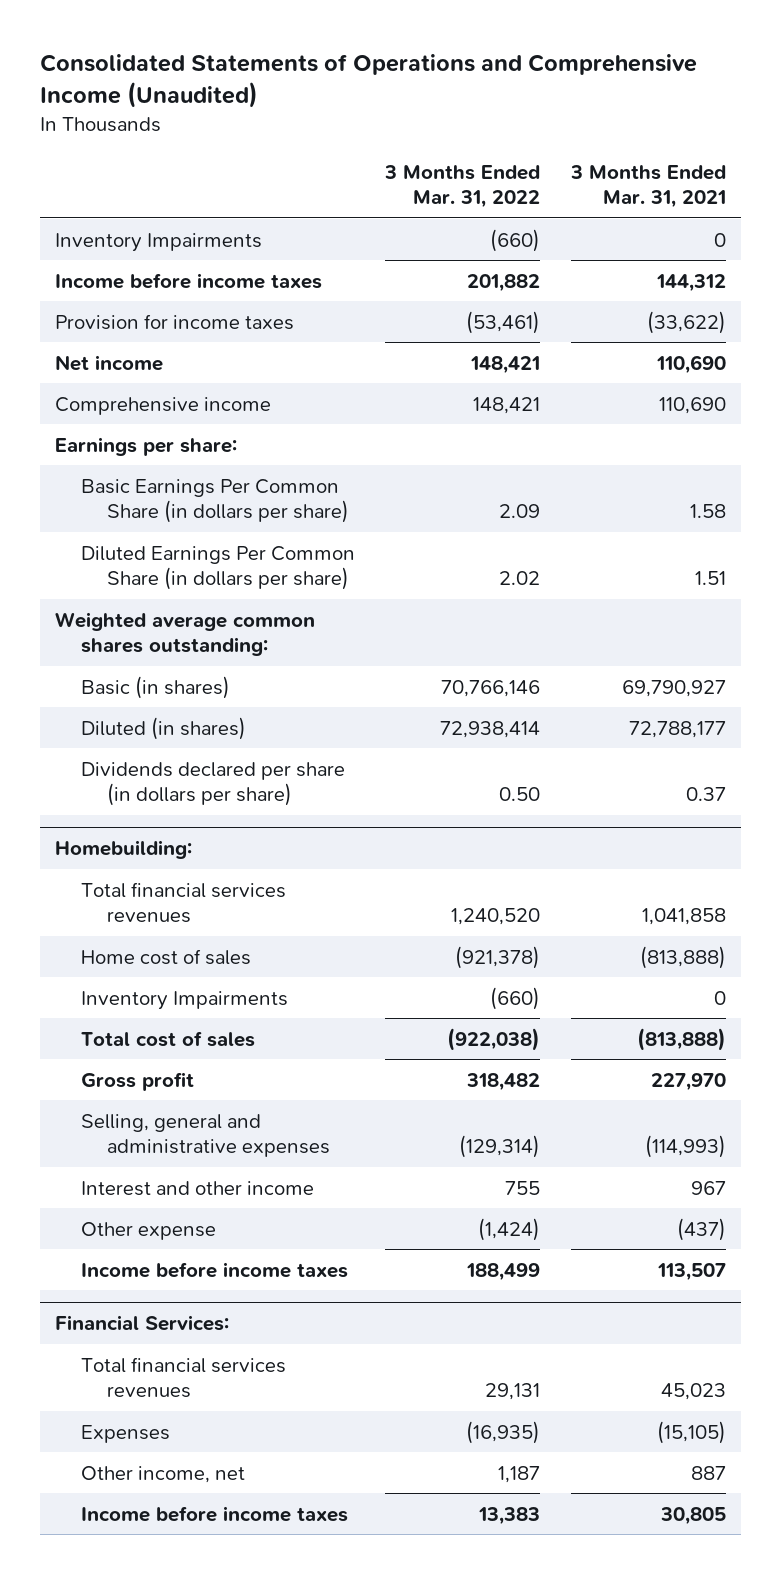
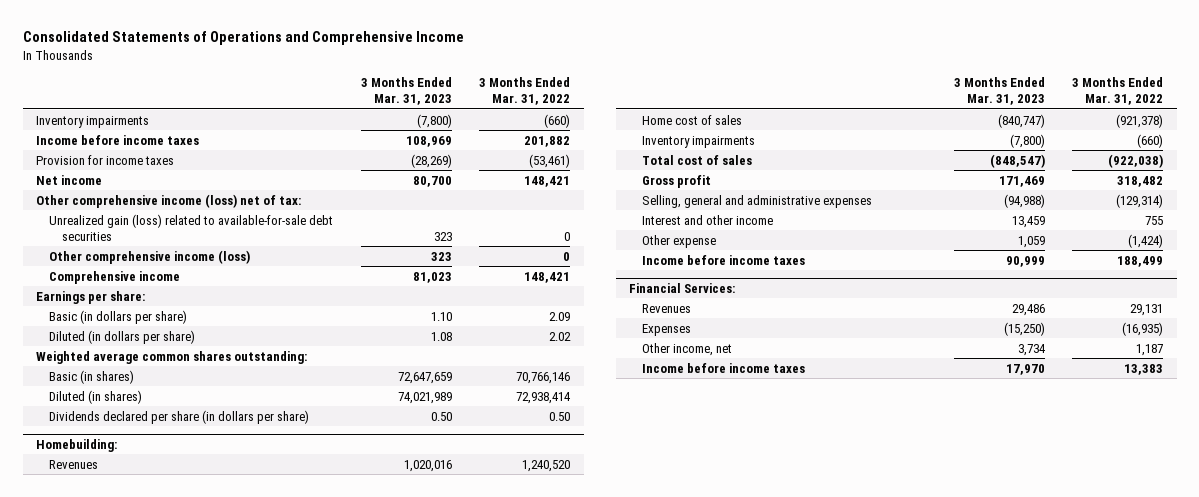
[39,54,697,109] Consolidated Statements of Operations and Comprehensive Income (Unaudited) -> [22,31,464,46] Consolidated Statements of Operations and Comprehensive Income
[569,164,726,209] 3 Months Ended Mar. 31, 2021 -> none
none -> [360,77,452,106] 3 Months Ended Mar. 31, 2023
[54,232,262,252] Inventory Impairments -> [36,115,150,128] Inventory impairments
none -> [36,193,302,208] Other comprehensive income (loss) net of tax:
none -> [49,213,334,241] Unrealized gain (loss) related to available-for-sale debt securities
none -> [49,249,251,264] Other comprehensive income (loss)
[80,478,349,524] Basic Earnings Per Common Share (in dollars per share) -> [49,309,188,324] Basic (in dollars per share)
[80,545,355,591] Diluted Earnings Per Common Share (in dollars per share) -> [49,329,196,344] Diluted (in dollars per share)
[80,881,286,924] Total financial services revenues -> [49,459,99,469] Revenues
[80,990,288,1010] Inventory Impairments -> [642,135,756,148] Inventory impairments
[80,1356,286,1399] Total financial services revenues -> [642,303,692,313] Revenues

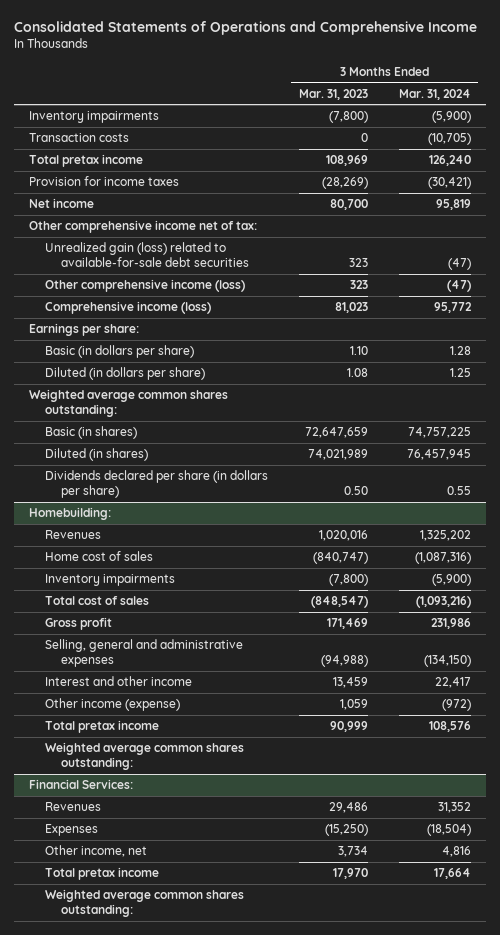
[478,77,570,106] 3 Months Ended Mar. 31, 2022 -> none
none -> [398,88,471,100] Mar. 31, 2024
none -> [29,133,130,143] Transaction costs
[36,134,200,145] Income before income taxes -> [29,154,144,168] Total pretax income
[36,193,302,208] Other comprehensive income (loss) net of tax: -> [29,220,258,234] Other comprehensive income net of tax:
[49,270,181,284] Comprehensive income -> [45,301,212,315] Comprehensive income (loss)
[642,234,717,248] Other expense -> [45,698,181,712] Other income (expense)
[642,254,806,265] Income before income taxes -> [45,720,160,734] Total pretax income
none -> [45,742,245,770] Weighted average common shares outstanding:
[642,362,806,373] Income before income taxes -> [45,867,160,881] Total pretax income
none -> [45,889,245,917] Weighted average common shares outstanding:

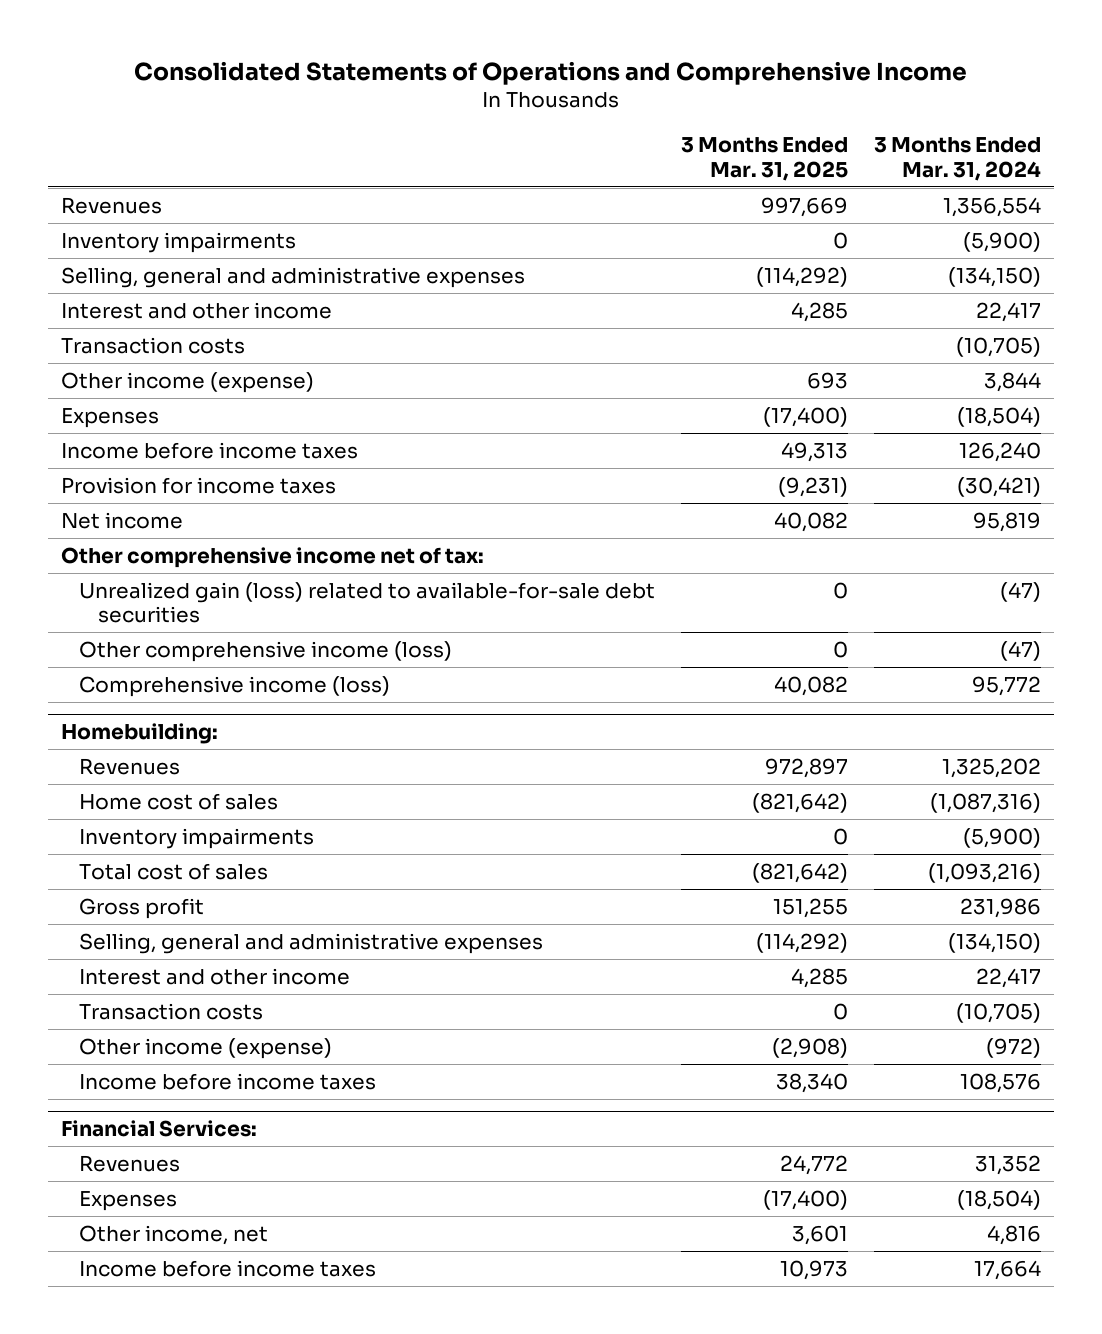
[298,88,368,100] Mar. 31, 2023 -> none
none -> [681,137,849,181] 3 Months Ended Mar. 31, 2025
none -> [60,196,162,214] Revenues
none -> [60,266,525,288] Selling, general and administrative expenses
none -> [60,301,332,319] Interest and other income
none -> [60,371,314,393] Other income (expense)
none -> [60,407,159,428] Expenses
[29,154,144,168] Total pretax income -> [60,441,358,459] Income before income taxes
[29,323,140,337] Earnings per share: -> none
[45,345,195,359] Basic (in dollars per share) -> none
[45,367,206,381] Diluted (in dollars per share) -> none
[29,389,229,417] Weighted average common shares outstanding: -> none
[45,426,138,440] Basic (in shares) -> none
[45,448,149,462] Diluted (in shares) -> none
[45,470,269,498] Dividends declared per share (in dollars per share) -> none
none -> [79,1002,264,1020] Transaction costs
[45,742,245,770] Weighted average common shares outstanding: -> none
[45,720,160,734] Total pretax income -> [79,1072,377,1090] Income before income taxes
[45,889,245,917] Weighted average common shares outstanding: -> none
[45,867,160,881] Total pretax income -> [79,1259,377,1277] Income before income taxes

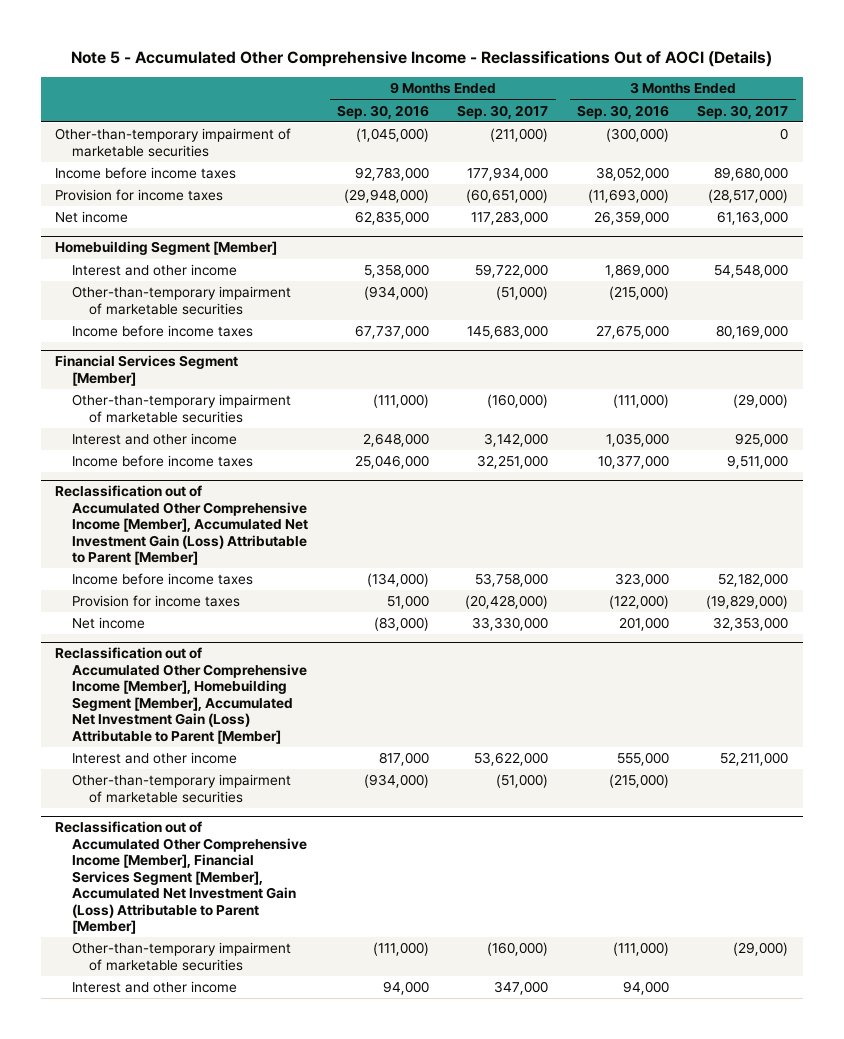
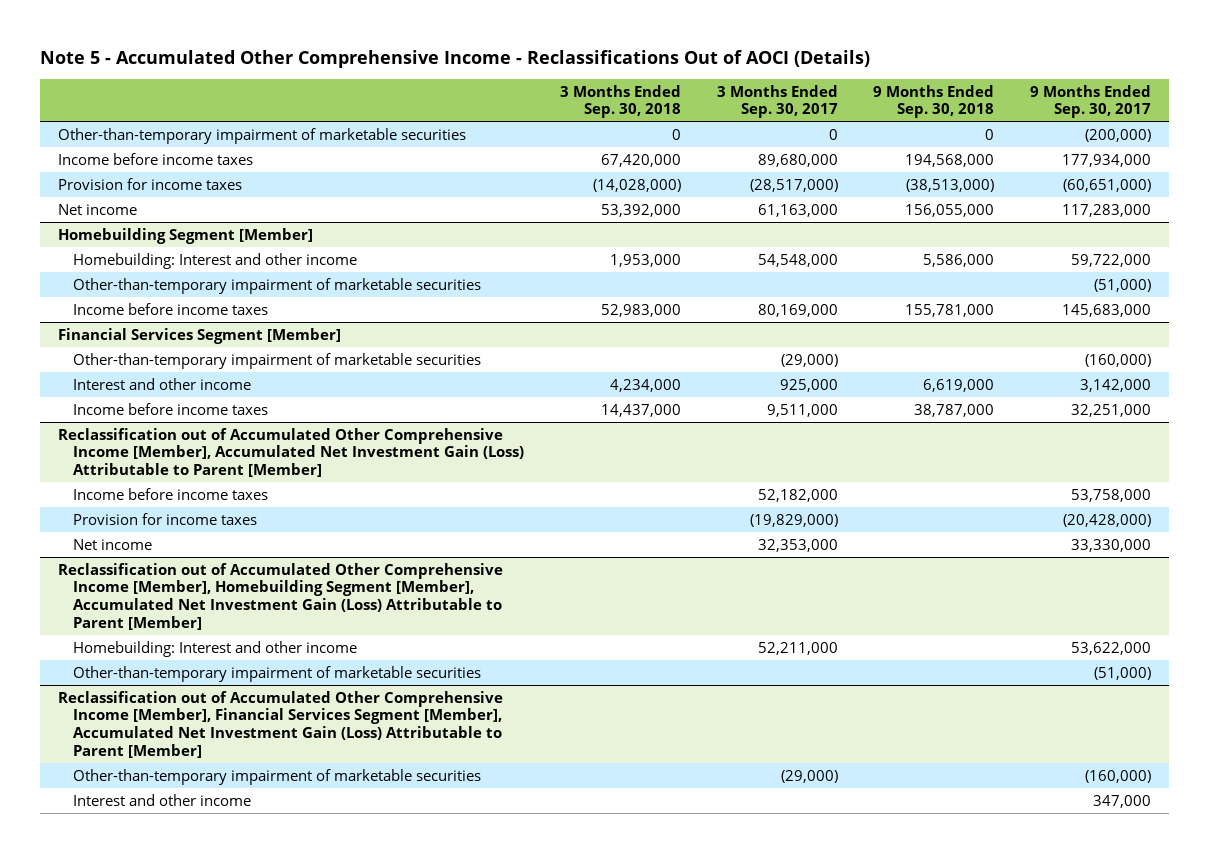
[336,104,429,119] Sep. 30, 2016 -> none
[576,104,669,119] Sep. 30, 2016 -> none
none -> [559,84,681,119] 3 Months Ended Sep. 30, 2018
none -> [873,84,995,119] 9 Months Ended Sep. 30, 2018
[490,128,549,143] (211,000) -> [1085,128,1152,142] (200,000)
[72,264,238,277] Interest and other income -> [72,252,357,269] Homebuilding: Interest and other income
[72,752,238,765] Interest and other income -> [72,640,357,657] Homebuilding: Interest and other income

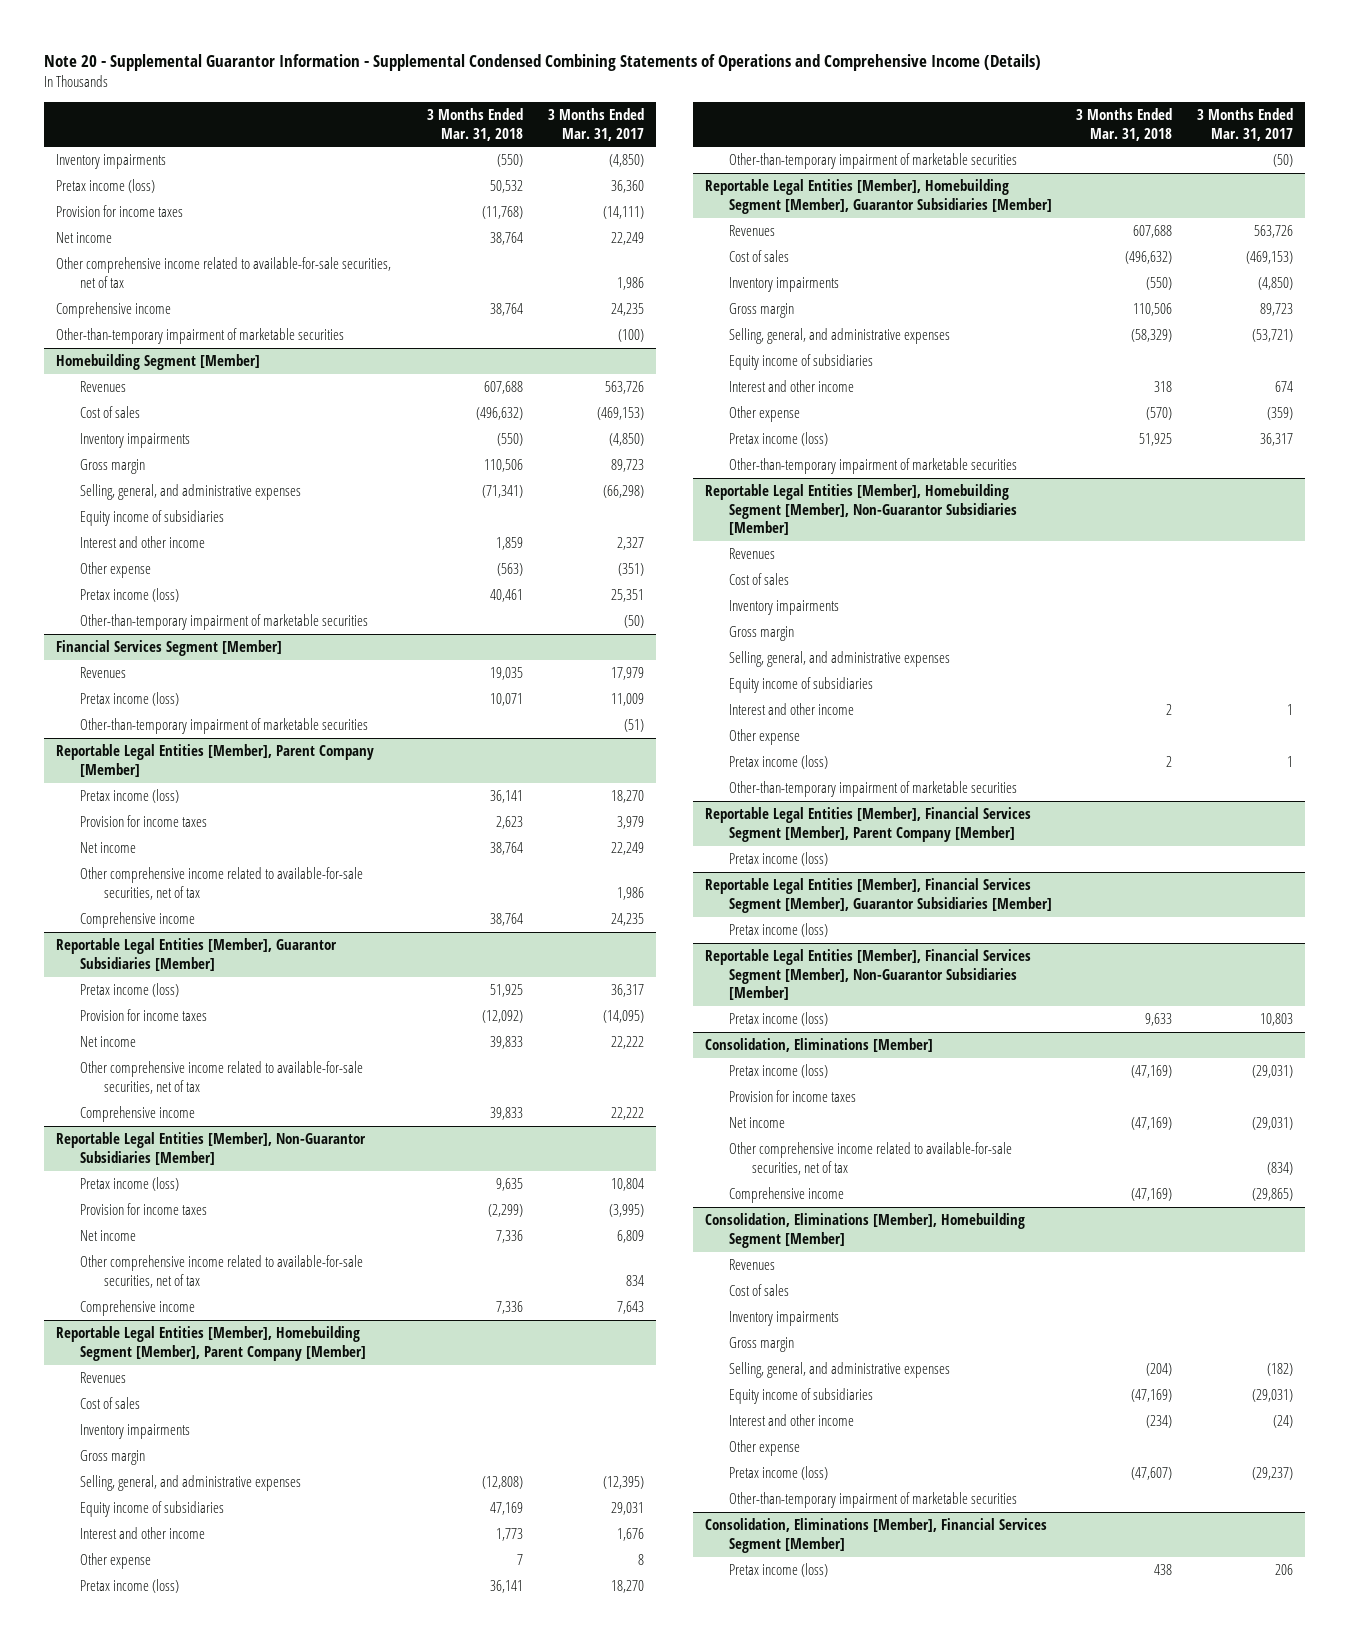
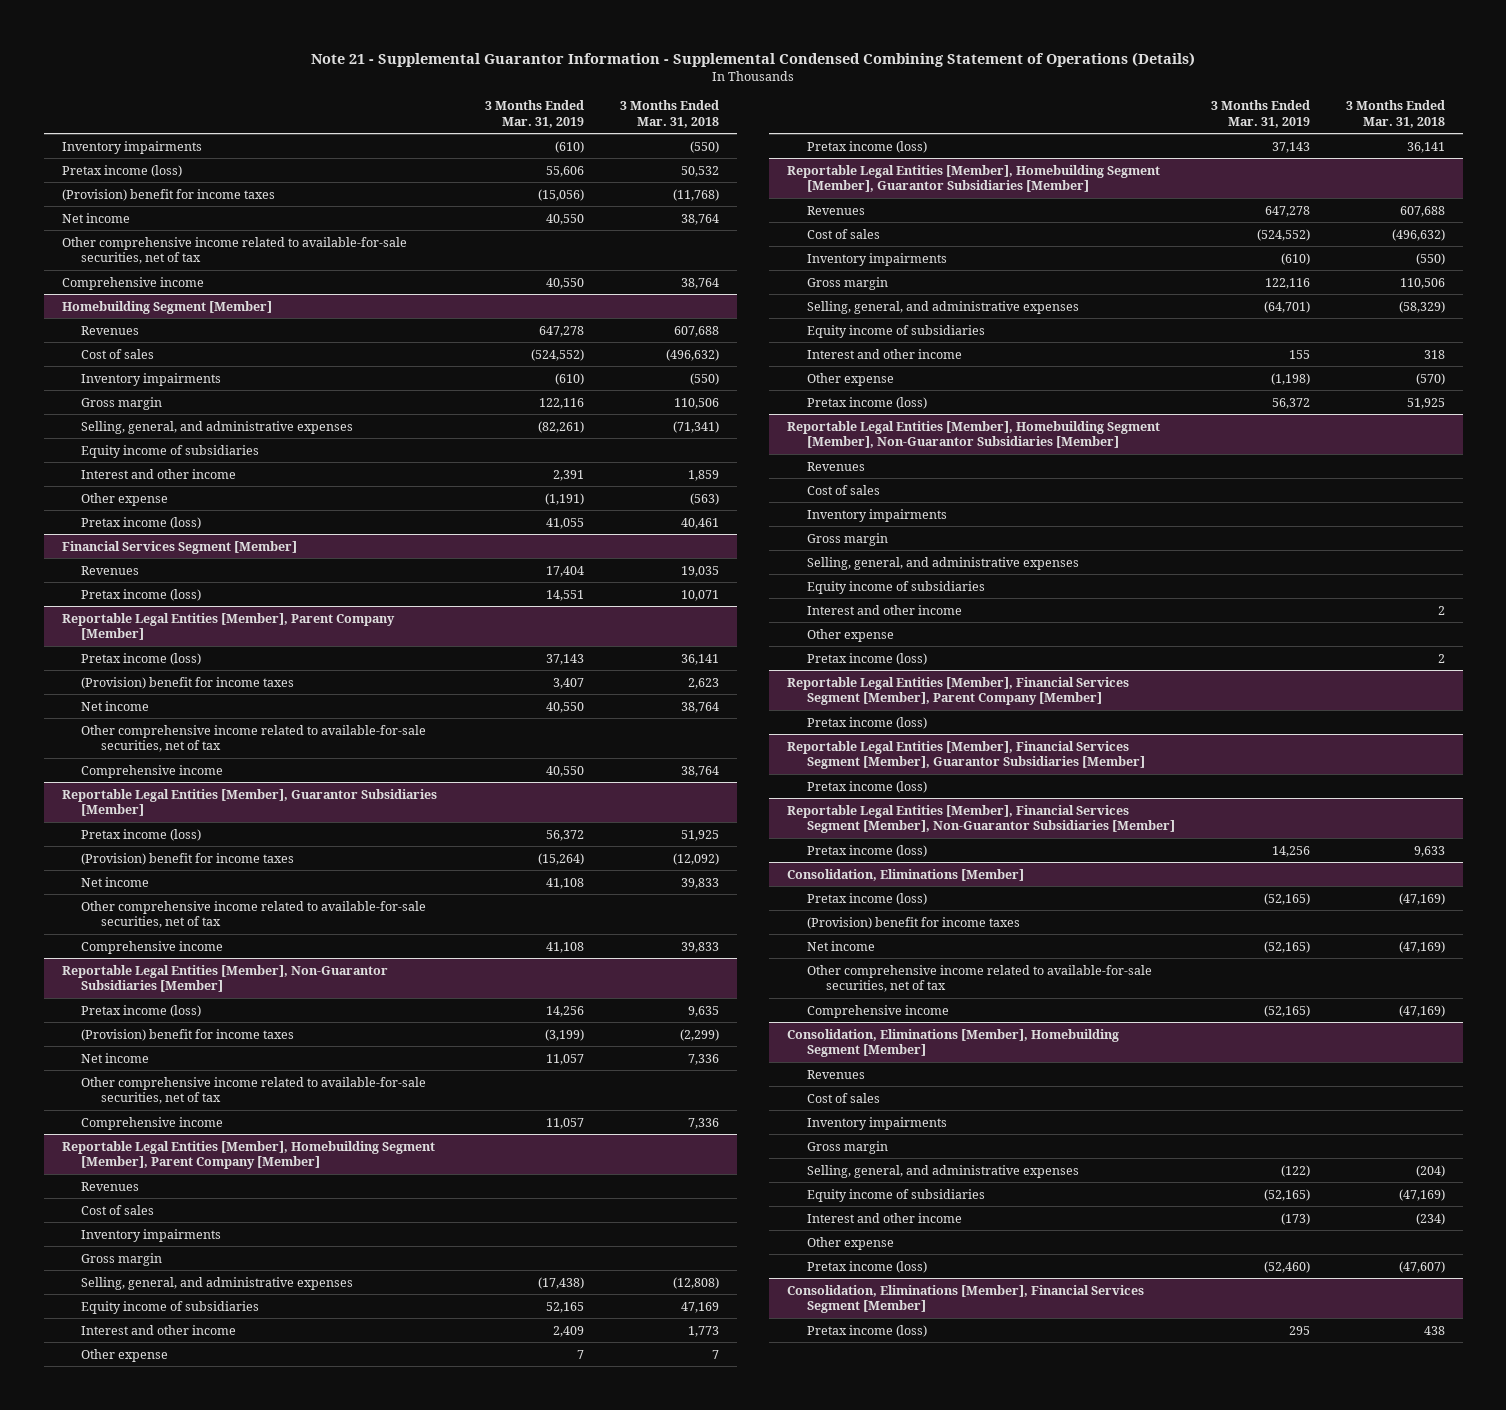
[44,54,1042,72] Note 20 - Supplemental Guarantor Information - Supplemental Condensed Combining Statements of Operations and Comprehensive Income (Details) -> [311,51,1196,67] Note 21 - Supplemental Guarantor Information - Supplemental Condensed Combining Statement of Operations (Details)
[547,108,644,141] 3 Months Ended Mar. 31, 2017 -> none
none -> [485,99,585,128] 3 Months Ended Mar. 31, 2019
[56,205,184,218] Provision for income taxes -> [61,188,275,201] (Provision) benefit for income taxes
[56,328,345,345] Other-than-temporary impairment of marketable securities -> none
[80,614,369,631] Other-than-temporary impairment of marketable securities -> none
[80,718,369,735] Other-than-temporary impairment of marketable securities -> none
[80,815,208,828] Provision for income taxes -> [81,676,295,689] (Provision) benefit for income taxes
[80,1009,208,1022] Provision for income taxes -> [81,852,295,865] (Provision) benefit for income taxes
[80,1203,208,1216] Provision for income taxes -> [81,1028,295,1041] (Provision) benefit for income taxes
[728,153,1017,170] Other-than-temporary impairment of marketable securities -> none
[728,458,1017,475] Other-than-temporary impairment of marketable securities -> none
[728,781,1017,798] Other-than-temporary impairment of marketable securities -> none
[728,1090,856,1103] Provision for income taxes -> [806,916,1020,929] (Provision) benefit for income taxes
[728,1492,1017,1509] Other-than-temporary impairment of marketable securities -> none

